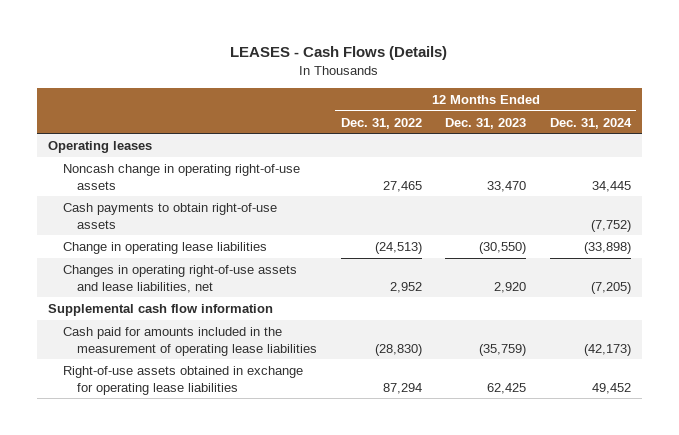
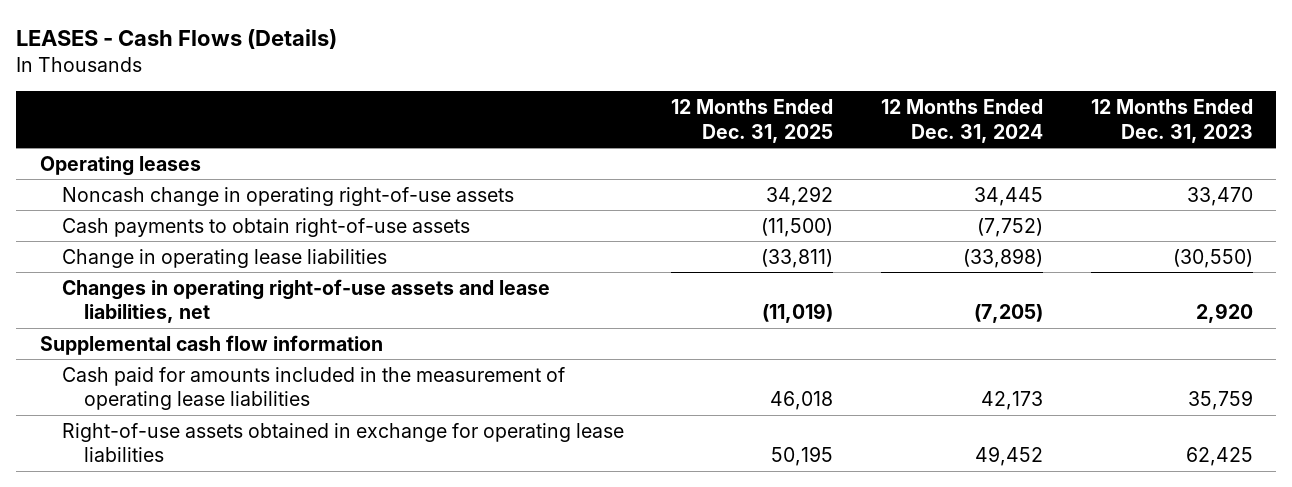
[340,117,422,129] Dec. 31, 2022 -> none
none -> [671,98,834,143] 12 Months Ended Dec. 31, 2025
[479,343,527,356] (35,759) -> [1187,390,1253,411] 35,759
[583,343,631,356] (42,173) -> [981,391,1044,411] 42,173

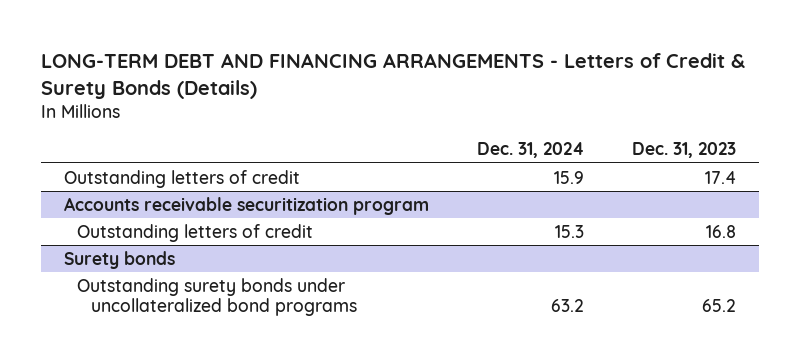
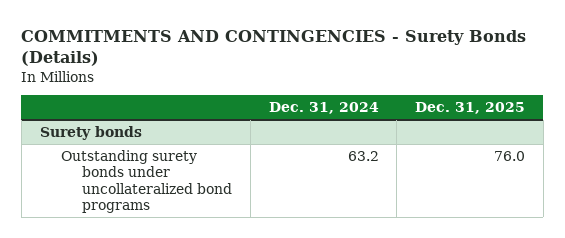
[40,52,745,99] LONG-TERM DEBT AND FINANCING ARRANGEMENTS - Letters of Credit & Surety Bonds (Details) -> [21,30,527,67] COMMITMENTS AND CONTINGENCIES - Surety Bonds (Details)
[631,142,736,159] Dec. 31, 2023 -> none
none -> [415,102,526,115] Dec. 31, 2025
[64,169,301,188] Outstanding letters of credit -> none
[64,196,430,215] Accounts receivable securitization program -> none
[77,223,314,242] Outstanding letters of credit -> none

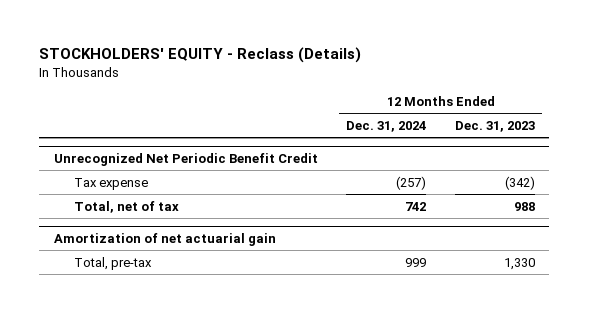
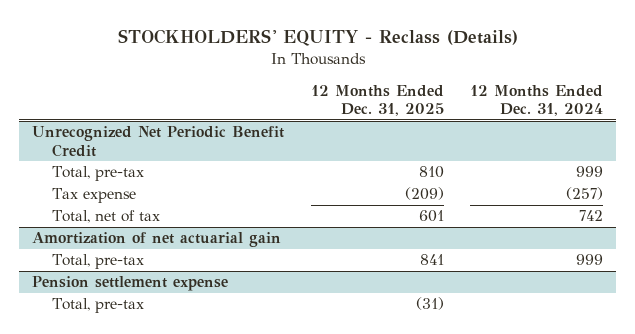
[454,120,535,132] Dec. 31, 2023 -> none
none -> [310,84,444,117] 12 Months Ended Dec. 31, 2025
none -> [51,166,144,182] Total, pre-tax
none -> [32,276,229,292] Pension settlement expense
none -> [51,298,144,314] Total, pre-tax

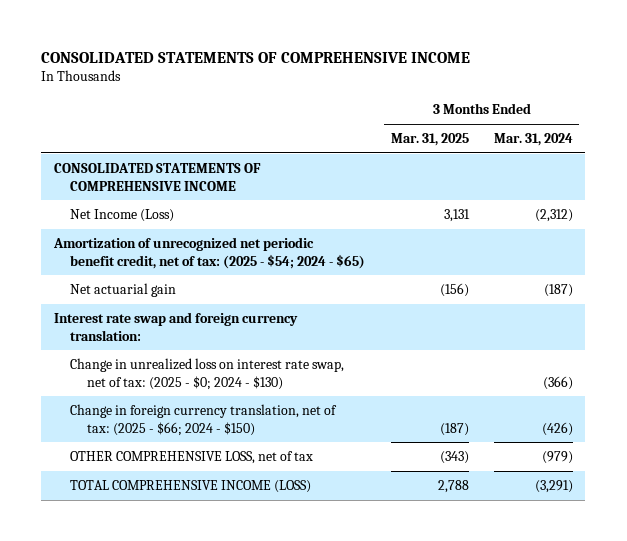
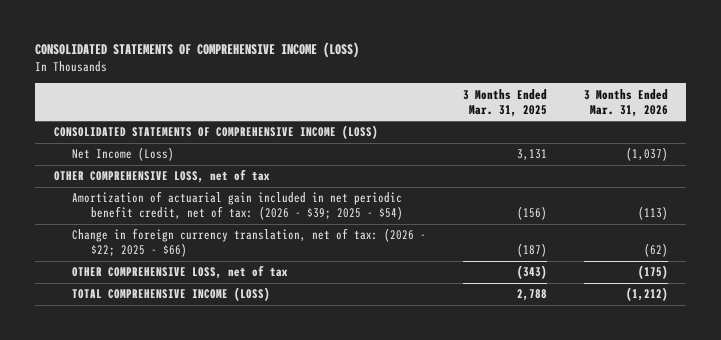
[41,51,471,63] CONSOLIDATED STATEMENTS OF COMPREHENSIVE INCOME -> [35,42,360,59] CONSOLIDATED STATEMENTS OF COMPREHENSIVE INCOME (LOSS)
[493,133,573,147] Mar. 31, 2024 -> none
none -> [583,88,668,117] 3 Months Ended Mar. 31, 2026
[53,163,261,191] CONSOLIDATED STATEMENTS OF COMPREHENSIVE INCOME -> [53,125,378,140] CONSOLIDATED STATEMENTS OF COMPREHENSIVE INCOME (LOSS)
[52,237,366,269] Amortization of unrecognized net periodic benefit credit, net of tax: (2025 - $54; 2024 - $65) -> none
[53,312,298,341] Interest rate swap and foreign currency translation: -> none
[70,358,345,390] Change in unrealized loss on interest rate swap, net of tax: (2025 - $0; 2024 - $130) -> none
none -> [53,169,270,184] OTHER COMPREHENSIVE LOSS, net of tax
[70,283,177,298] Net actuarial gain -> [72,191,403,221] Amortization of actuarial gain included in net periodic benefit credit, net of tax: (2026 - $39; 2025 - $54)
[70,404,338,436] Change in foreign currency translation, net of tax: (2025 - $66; 2024 - $150) -> [72,228,427,258] Change in foreign currency translation, net of tax: (2026 - $22; 2025 - $66)

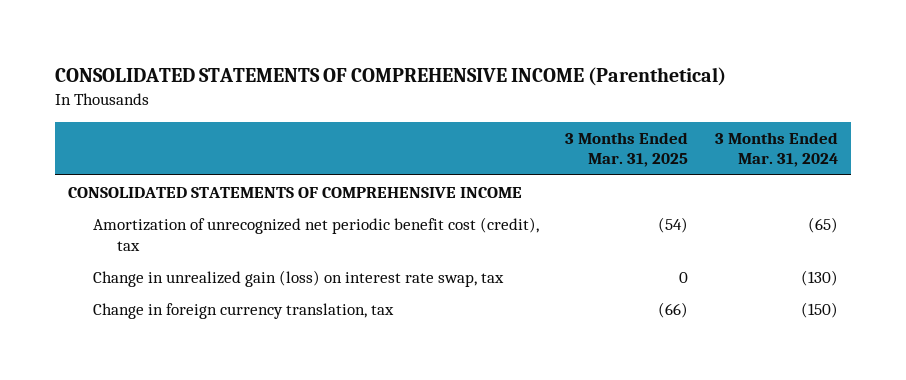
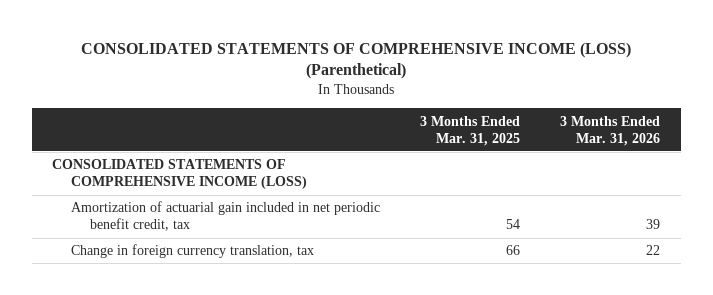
[55,66,727,86] CONSOLIDATED STATEMENTS OF COMPREHENSIVE INCOME (Parenthetical) -> [81,41,632,80] CONSOLIDATED STATEMENTS OF COMPREHENSIVE INCOME (LOSS) (Parenthetical)
[714,131,838,168] 3 Months Ended Mar. 31, 2024 -> none
none -> [560,115,661,146] 3 Months Ended Mar. 31, 2026
[92,269,504,287] Change in unrealized gain (loss) on interest rate swap, tax -> none
[68,186,523,198] CONSOLIDATED STATEMENTS OF COMPREHENSIVE INCOME -> [52,159,308,190] CONSOLIDATED STATEMENTS OF COMPREHENSIVE INCOME (LOSS)
[92,216,539,251] Amortization of unrecognized net periodic benefit cost (credit), tax -> [71,201,381,232] Amortization of actuarial gain included in net periodic benefit credit, tax
[658,216,689,233] (54) -> [506,219,521,230] 54
[658,301,689,318] (66) -> [506,245,521,256] 66

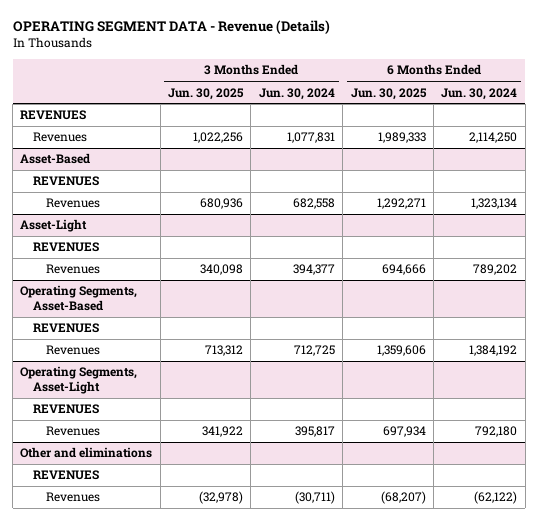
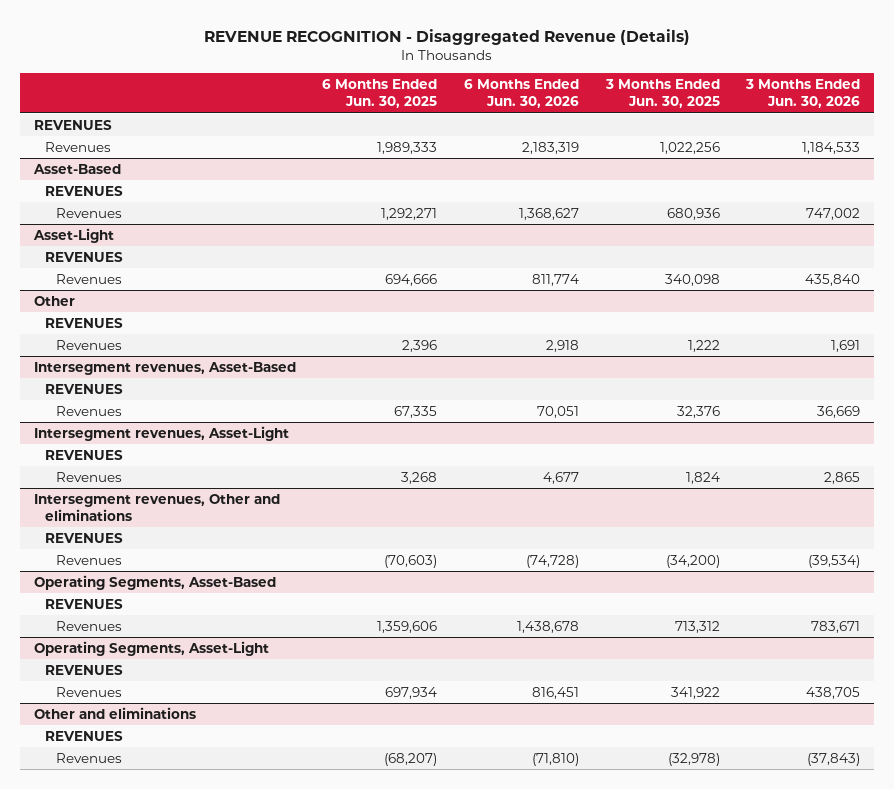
[12,20,330,35] OPERATING SEGMENT DATA - Revenue (Details) -> [204,28,691,45] REVENUE RECOGNITION - Disaggregated Revenue (Details)
[258,87,335,100] Jun. 30, 2024 -> none
[441,87,518,100] Jun. 30, 2024 -> none
none -> [464,79,580,109] 6 Months Ended Jun. 30, 2026
none -> [745,79,861,109] 3 Months Ended Jun. 30, 2026
none -> [33,295,75,306] Other
none -> [44,317,123,328] REVENUES
none -> [56,339,123,350] Revenues
none -> [33,361,296,375] Intersegment revenues, Asset-Based
none -> [44,383,123,394] REVENUES
none -> [56,405,123,416] Revenues
none -> [33,425,289,441] Intersegment revenues, Asset-Light
none -> [44,449,123,460] REVENUES
none -> [56,471,123,482] Revenues
none -> [33,493,280,521] Intersegment revenues, Other and eliminations
none -> [44,532,123,543] REVENUES
none -> [56,554,123,565] Revenues

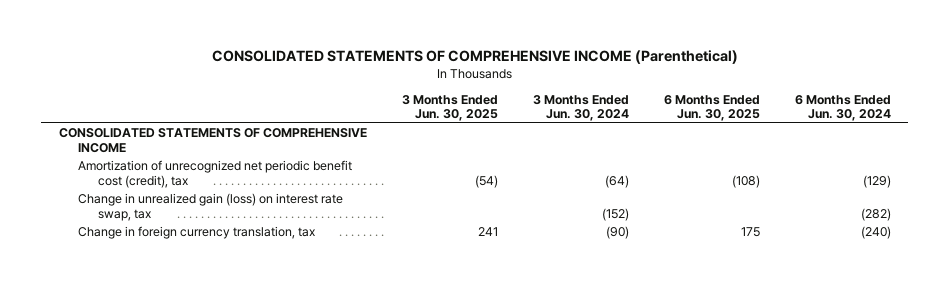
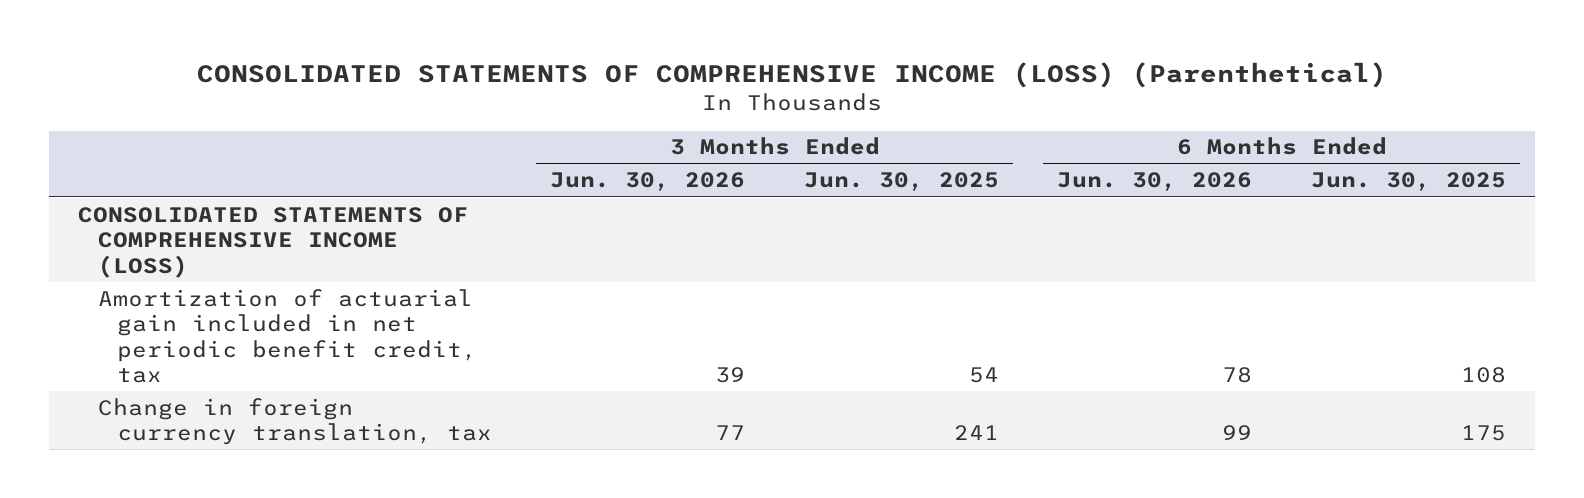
[211,49,738,64] CONSOLIDATED STATEMENTS OF COMPREHENSIVE INCOME (Parenthetical) -> [197,61,1388,88] CONSOLIDATED STATEMENTS OF COMPREHENSIVE INCOME (LOSS) (Parenthetical)
[532,94,629,122] 3 Months Ended Jun. 30, 2024 -> none
[794,94,891,122] 6 Months Ended Jun. 30, 2024 -> none
none -> [550,172,746,192] Jun. 30, 2026
none -> [1057,172,1253,192] Jun. 30, 2026
[78,193,344,221] Change in unrealized gain (loss) on interest rate swap, tax -> none
[58,128,367,153] CONSOLIDATED STATEMENTS OF COMPREHENSIVE INCOME -> [78,206,469,278] CONSOLIDATED STATEMENTS OF COMPREHENSIVE INCOME (LOSS)
[78,160,353,188] Amortization of unrecognized net periodic benefit cost (credit), tax -> [97,288,477,383] Amortization of actuarial gain included in net periodic benefit credit, tax
[474,174,498,188] (54) -> [968,366,999,383] 54
[731,174,760,188] (108) -> [1460,366,1506,383] 108

